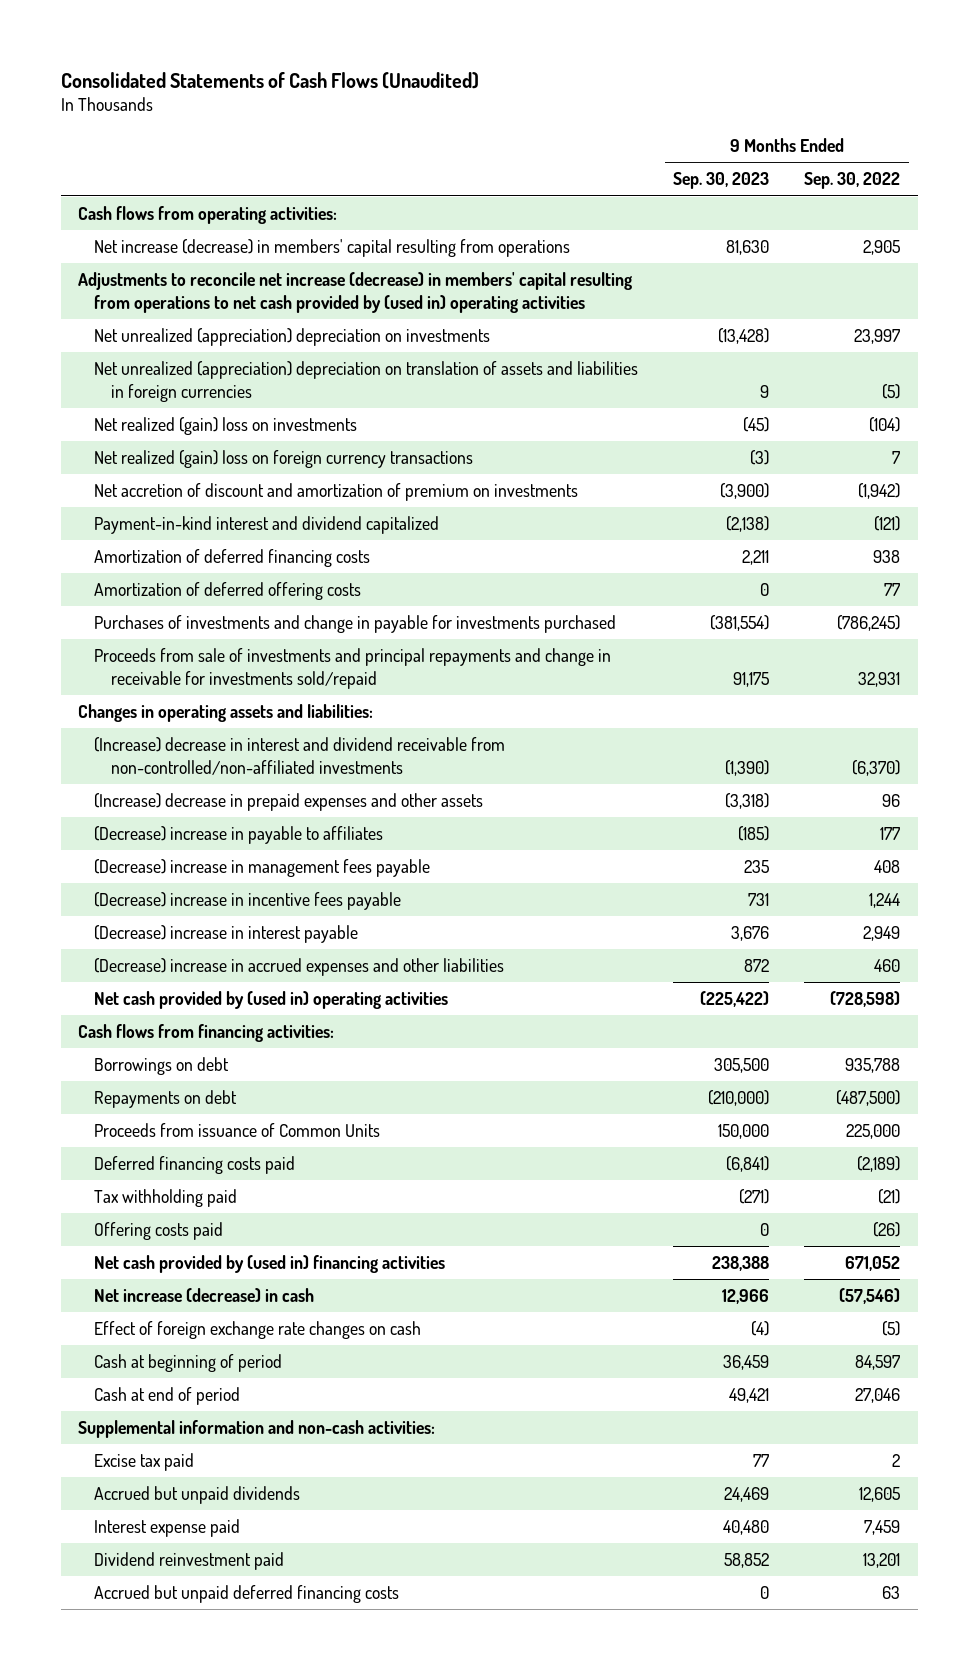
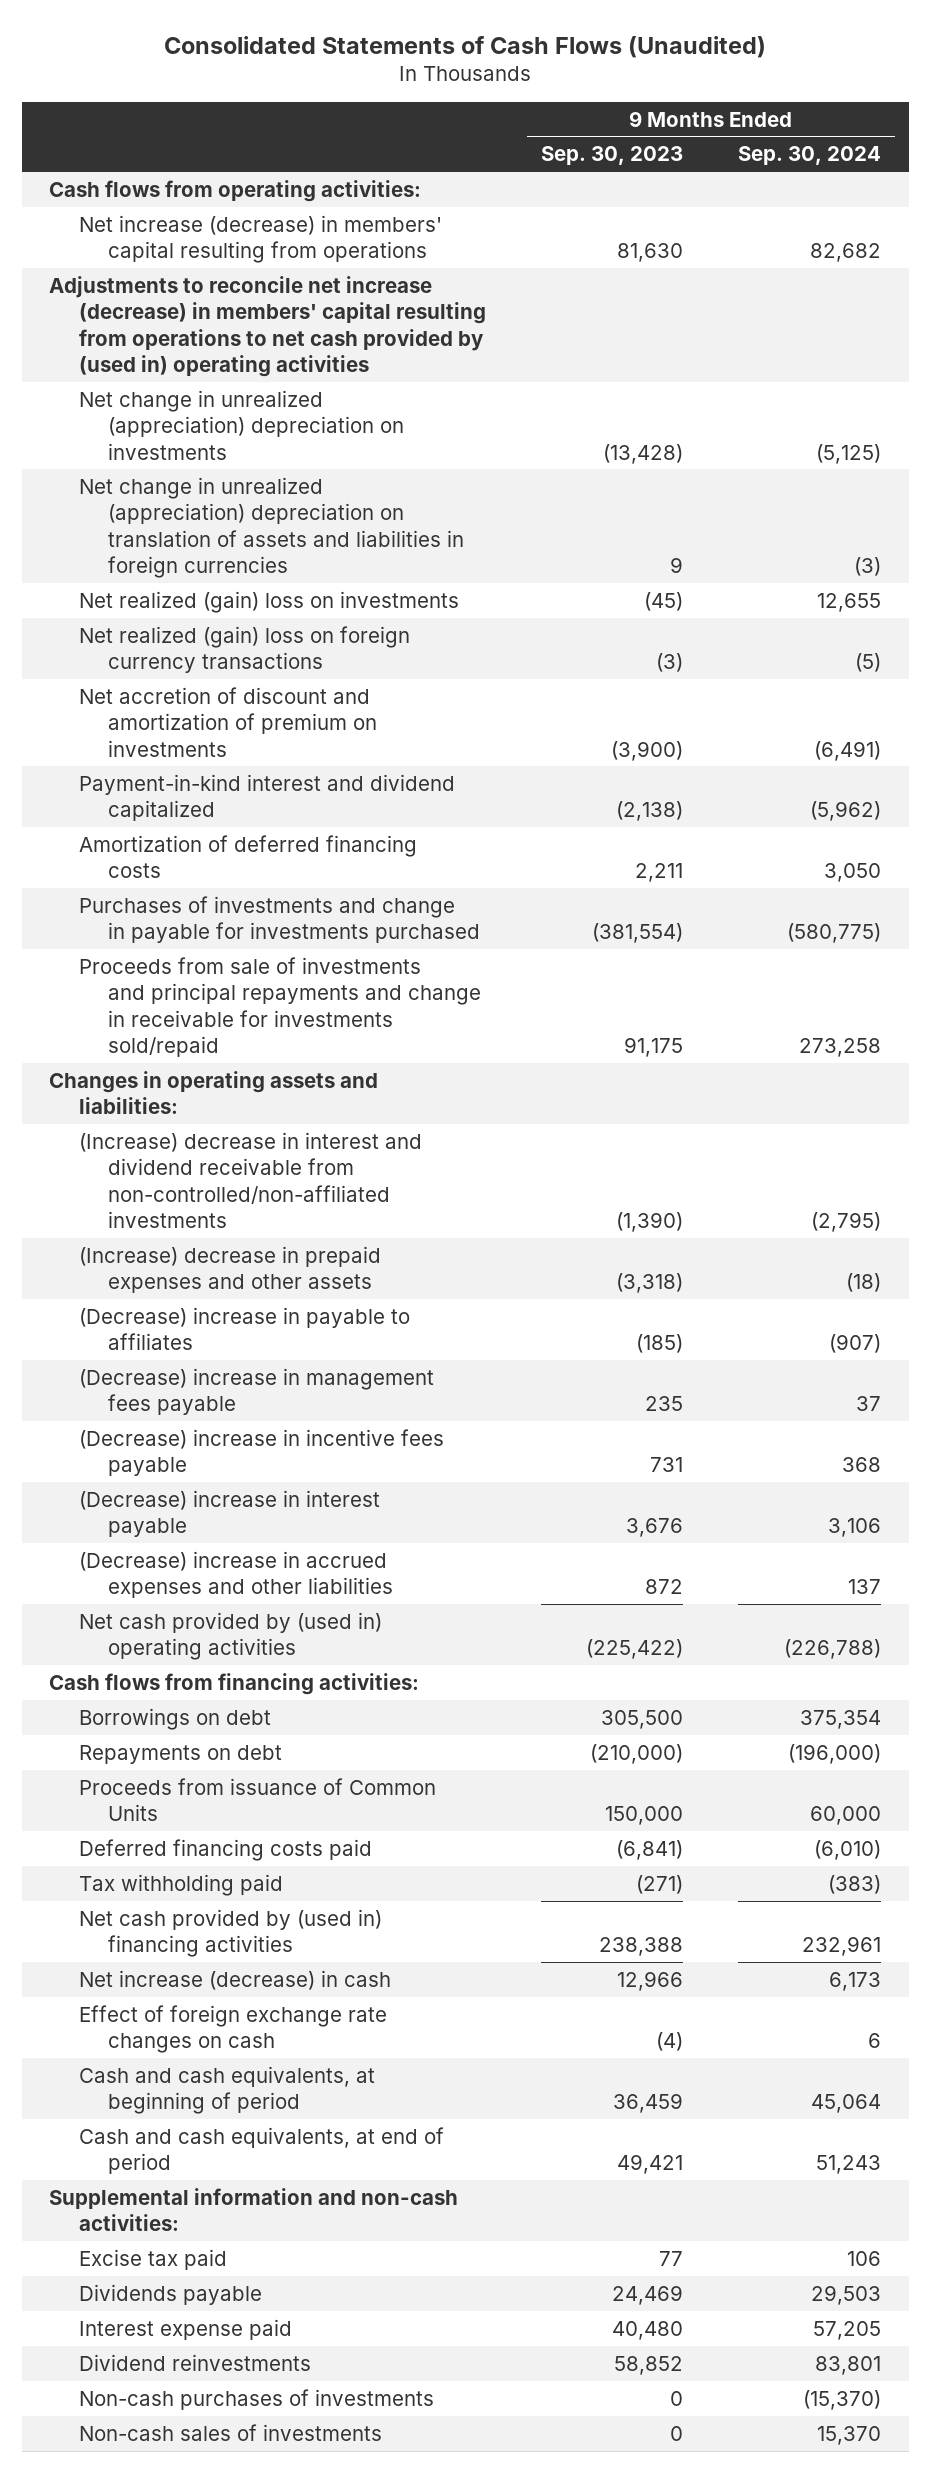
[804,172,901,190] Sep. 30, 2022 -> none
none -> [738,146,882,166] Sep. 30, 2024
[94,328,491,347] Net unrealized (appreciation) depreciation on investments -> [78,389,404,460] Net change in unrealized (appreciation) depreciation on investments
[94,361,639,402] Net unrealized (appreciation) depreciation on translation of assets and liabilities in foreign currencies -> [78,476,464,578] Net change in unrealized (appreciation) depreciation on translation of assets and liabilities in foreign currencies
[94,582,362,601] Amortization of deferred offering costs -> none
[94,1222,224,1241] Offering costs paid -> none
[94,1354,283,1373] Cash at beginning of period -> [78,2065,375,2115] Cash and cash equivalents, at beginning of period
[94,1387,241,1406] Cash at end of period -> [78,2126,444,2175] Cash and cash equivalents, at end of period
[94,1486,301,1505] Accrued but unpaid dividends -> [78,2283,262,2305] Dividends payable
[94,1585,400,1604] Accrued but unpaid deferred financing costs -> none
[94,1552,285,1571] Dividend reinvestment paid -> [78,2353,311,2371] Dividend reinvestments
none -> [78,2388,434,2410] Non-cash purchases of investments
none -> [78,2423,382,2441] Non-cash sales of investments

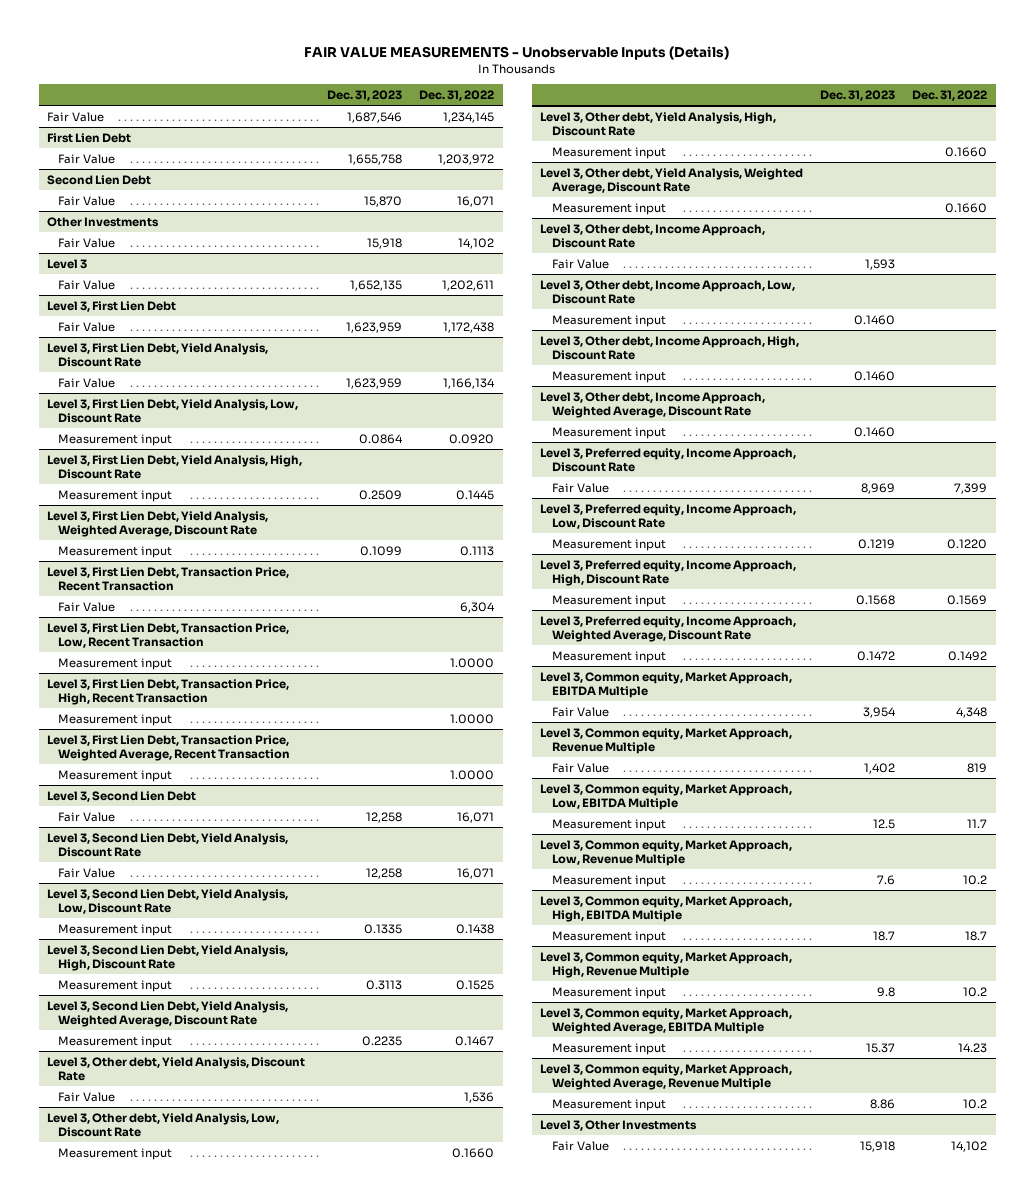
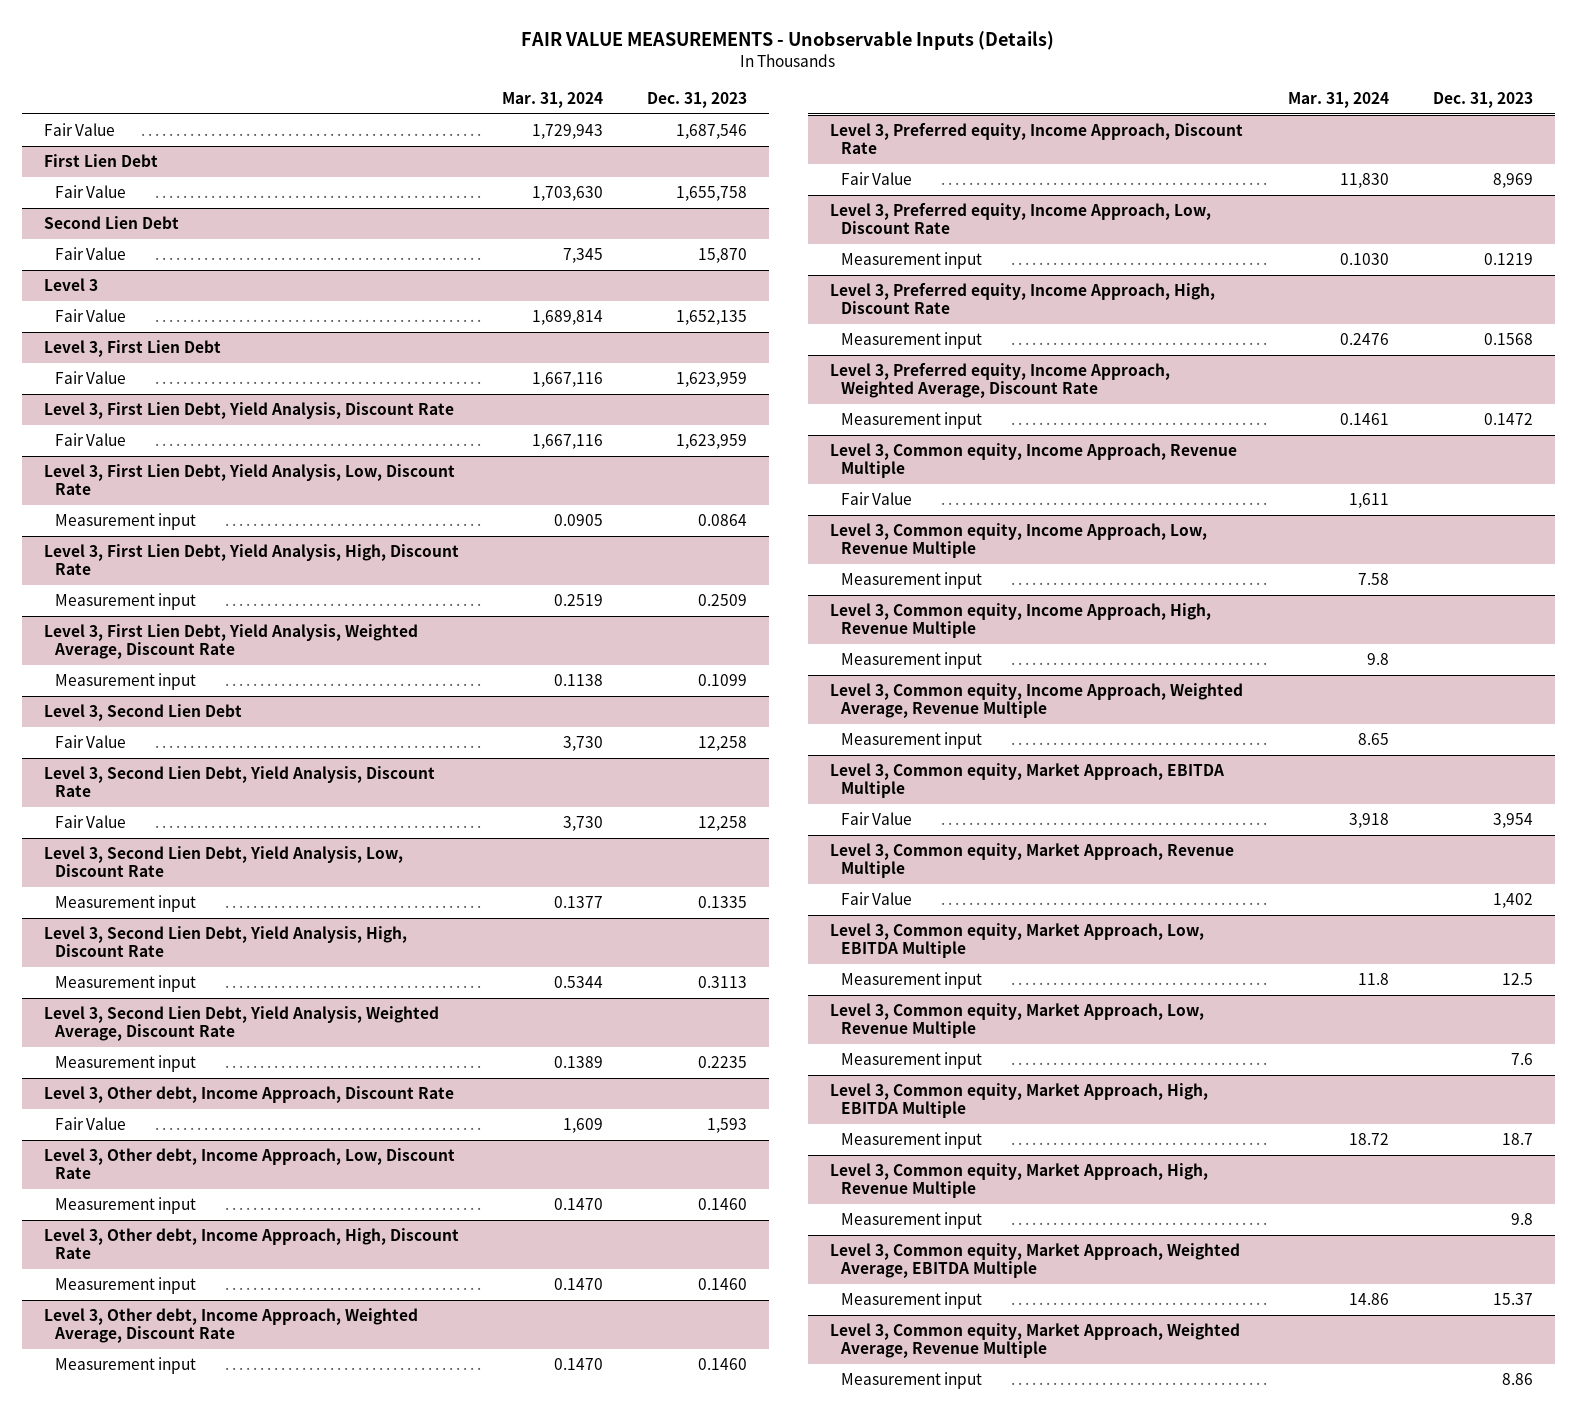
[419,90,495,102] Dec. 31, 2022 -> none
none -> [502,92,604,109] Mar. 31, 2024
[47,216,160,227] Other Investments -> none
[58,237,116,248] Fair Value -> none
[47,566,290,592] Level 3, First Lien Debt, Transaction Price, Recent Transaction -> none
[58,601,116,612] Fair Value -> none
[47,622,290,649] Level 3, First Lien Debt, Transaction Price, Low, Recent Transaction -> none
[58,657,173,670] Measurement input -> none
[47,678,290,706] Level 3, First Lien Debt, Transaction Price, High, Recent Transaction -> none
[58,713,173,726] Measurement input -> none
[47,734,291,762] Level 3, First Lien Debt, Transaction Price, Weighted Average, Recent Transaction -> none
[58,769,173,782] Measurement input -> none
[47,1056,306,1082] Level 3, Other debt, Yield Analysis, Discount Rate -> none
[58,1091,116,1102] Fair Value -> none
[47,1112,280,1138] Level 3, Other debt, Yield Analysis, Low, Discount Rate -> none
[58,1147,173,1160] Measurement input -> none
[540,111,777,137] Level 3, Other debt, Yield Analysis, High, Discount Rate -> none
[551,146,666,159] Measurement input -> none
[540,167,804,195] Level 3, Other debt, Yield Analysis, Weighted Average, Discount Rate -> none
[551,202,666,215] Measurement input -> none
none -> [829,443,1237,479] Level 3, Common equity, Income Approach, Revenue Multiple
none -> [841,492,913,506] Fair Value
none -> [829,523,1207,559] Level 3, Common equity, Income Approach, Low, Revenue Multiple
none -> [841,572,983,590] Measurement input
none -> [829,603,1211,639] Level 3, Common equity, Income Approach, High, Revenue Multiple
none -> [841,652,983,670] Measurement input
none -> [829,683,1243,719] Level 3, Common equity, Income Approach, Weighted Average, Revenue Multiple
none -> [841,732,983,750] Measurement input
[540,1119,698,1131] Level 3, Other Investments -> none
[551,1140,609,1151] Fair Value -> none

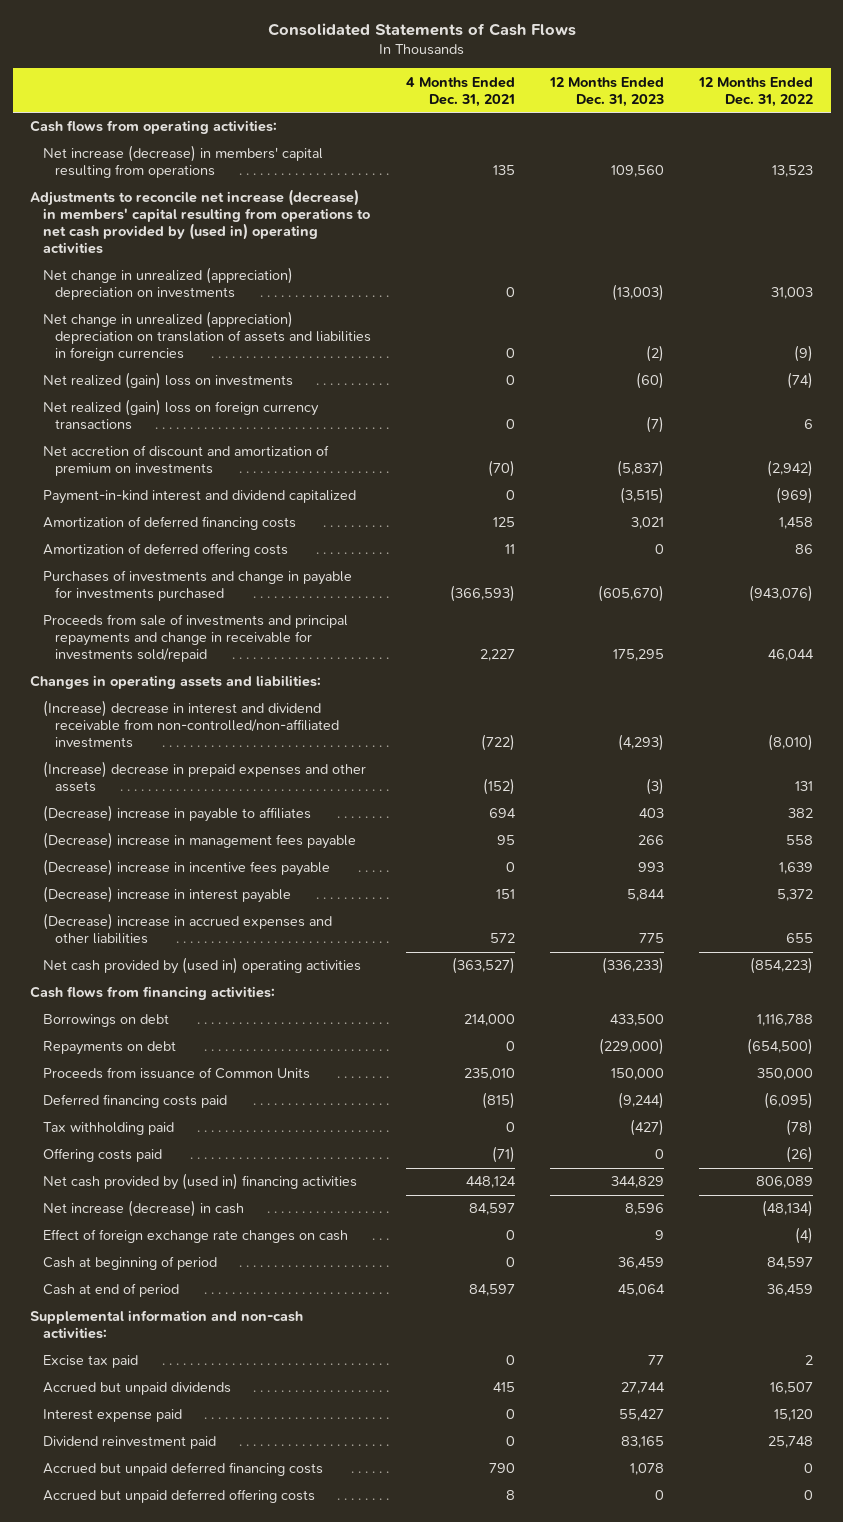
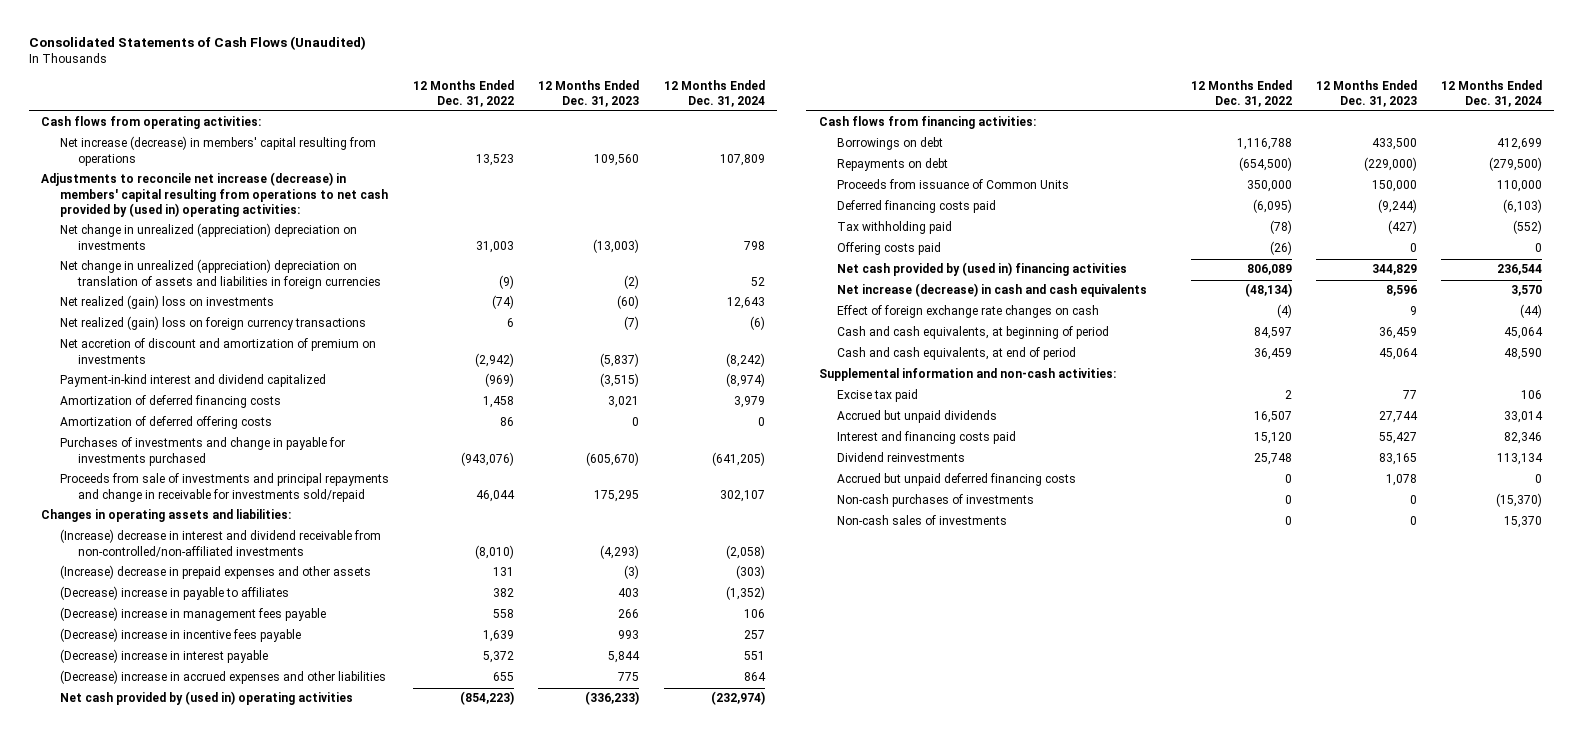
[267,22,576,36] Consolidated Statements of Cash Flows -> [28,36,366,51] Consolidated Statements of Cash Flows (Unaudited)
[406,76,516,107] 4 Months Ended Dec. 31, 2021 -> none
none -> [663,79,765,107] 12 Months Ended Dec. 31, 2024
[30,189,370,255] Adjustments to reconcile net increase (decrease) in members' capital resulting from operations to net cash provided by (used in) operating activities -> [40,172,388,218] Adjustments to reconcile net increase (decrease) in members' capital resulting from operations to net cash provided by (used in) operating activities:
[42,1200,244,1218] Net increase (decrease) in cash -> [837,283,1148,298] Net increase (decrease) in cash and cash equivalents
[42,1256,217,1271] Cash at beginning of period -> [837,326,1110,340] Cash and cash equivalents, at beginning of period
[42,1283,179,1298] Cash at end of period -> [837,347,1077,361] Cash and cash equivalents, at end of period
[42,1409,182,1423] Interest expense paid -> [837,431,1017,445] Interest and financing costs paid
[42,1436,216,1450] Dividend reinvestment paid -> [837,452,966,463] Dividend reinvestments
[42,1489,315,1504] Accrued but unpaid deferred offering costs -> none
none -> [837,494,1035,508] Non-cash purchases of investments
none -> [837,515,1008,526] Non-cash sales of investments

